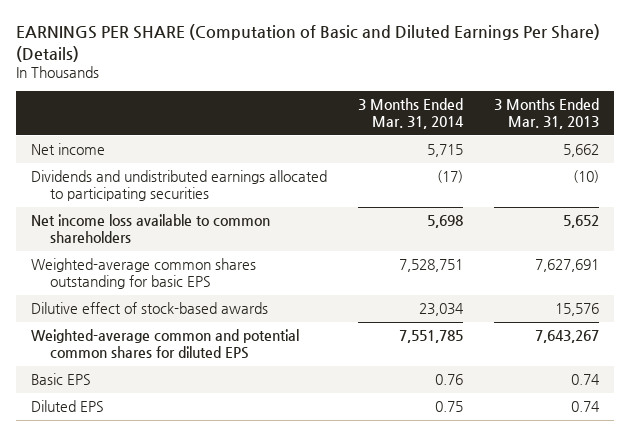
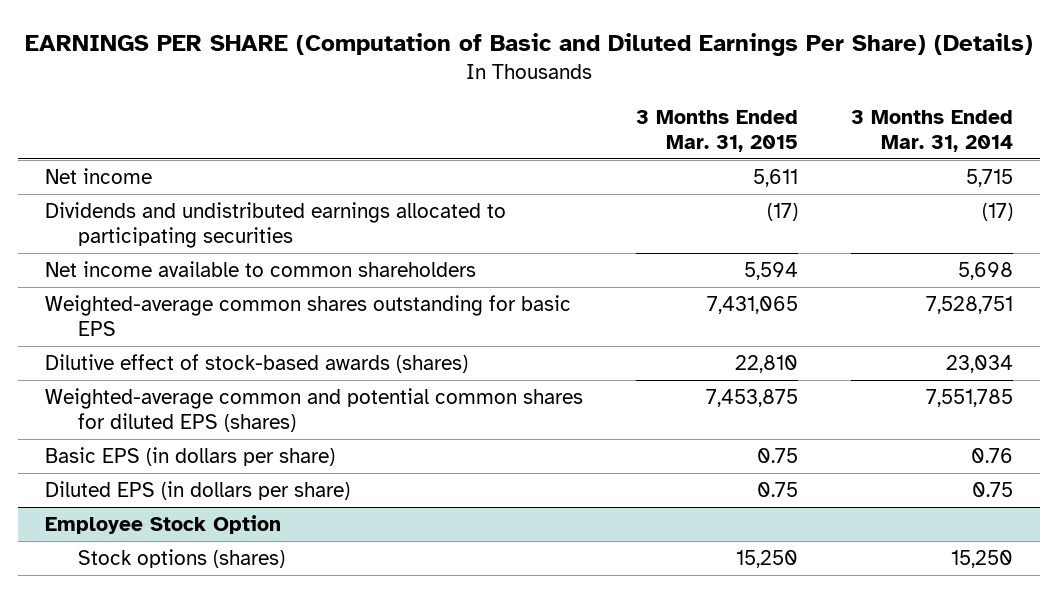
[493,98,599,130] 3 Months Ended Mar. 31, 2013 -> none
none -> [635,109,798,152] 3 Months Ended Mar. 31, 2015
[31,214,271,244] Net income loss available to common shareholders -> [44,260,476,277] Net income available to common shareholders
[31,302,269,315] Dilutive effect of stock-based awards -> [44,353,468,373] Dilutive effect of stock-based awards (shares)
[31,329,300,360] Weighted-average common and potential common shares for diluted EPS -> [44,387,583,433] Weighted-average common and potential common shares for diluted EPS (shares)
[31,373,92,386] Basic EPS -> [44,446,335,466] Basic EPS (in dollars per share)
[31,400,105,413] Diluted EPS -> [44,480,350,500] Diluted EPS (in dollars per share)
none -> [44,514,281,534] Employee Stock Option
none -> [77,548,285,568] Stock options (shares)

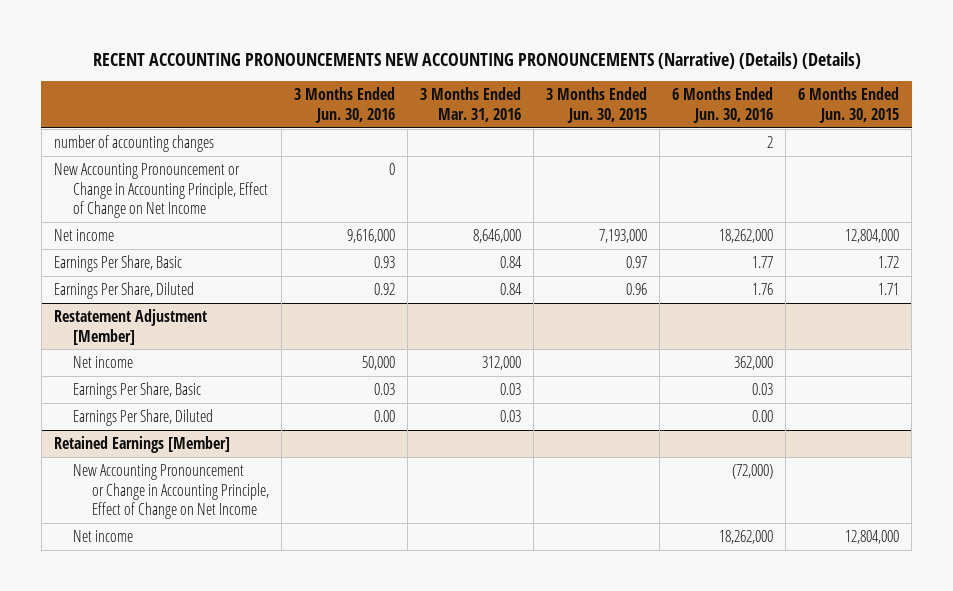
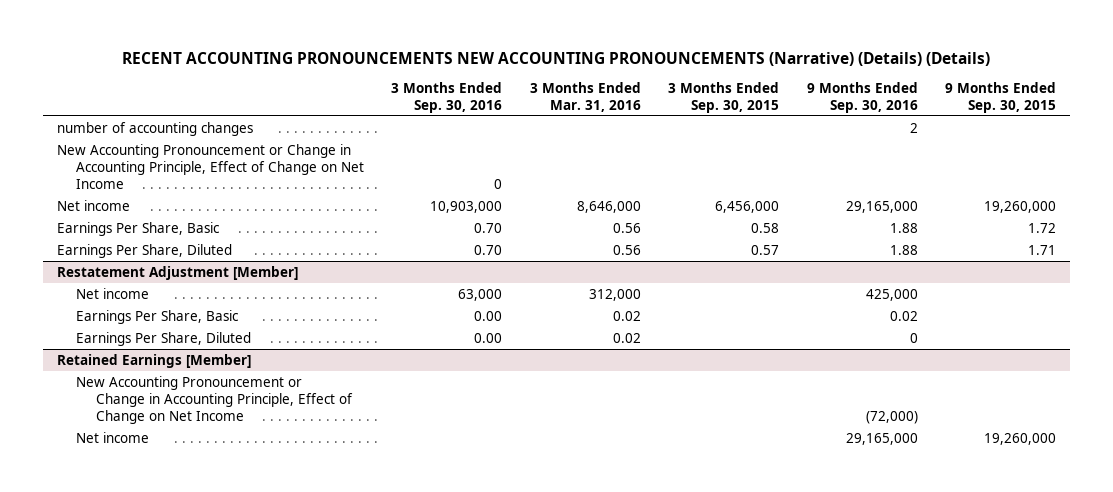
[294,87,396,123] 3 Months Ended Jun. 30, 2016 -> none
[546,87,648,123] 3 Months Ended Jun. 30, 2015 -> none
[672,87,774,123] 6 Months Ended Jun. 30, 2016 -> none
[798,87,900,123] 6 Months Ended Jun. 30, 2015 -> none
none -> [391,81,503,113] 3 Months Ended Sep. 30, 2016
none -> [668,81,780,113] 3 Months Ended Sep. 30, 2015
none -> [806,81,918,113] 9 Months Ended Sep. 30, 2016
none -> [944,81,1056,113] 9 Months Ended Sep. 30, 2015
[500,256,523,269] 0.84 -> [612,222,641,233] 0.56
[500,283,523,296] 0.84 -> [612,244,641,255] 0.56
[500,383,522,396] 0.03 -> [612,310,641,321] 0.02
[500,410,522,423] 0.03 -> [612,332,641,343] 0.02

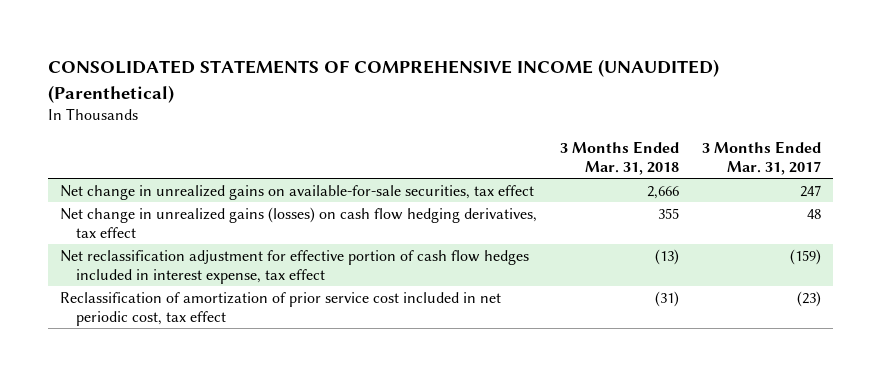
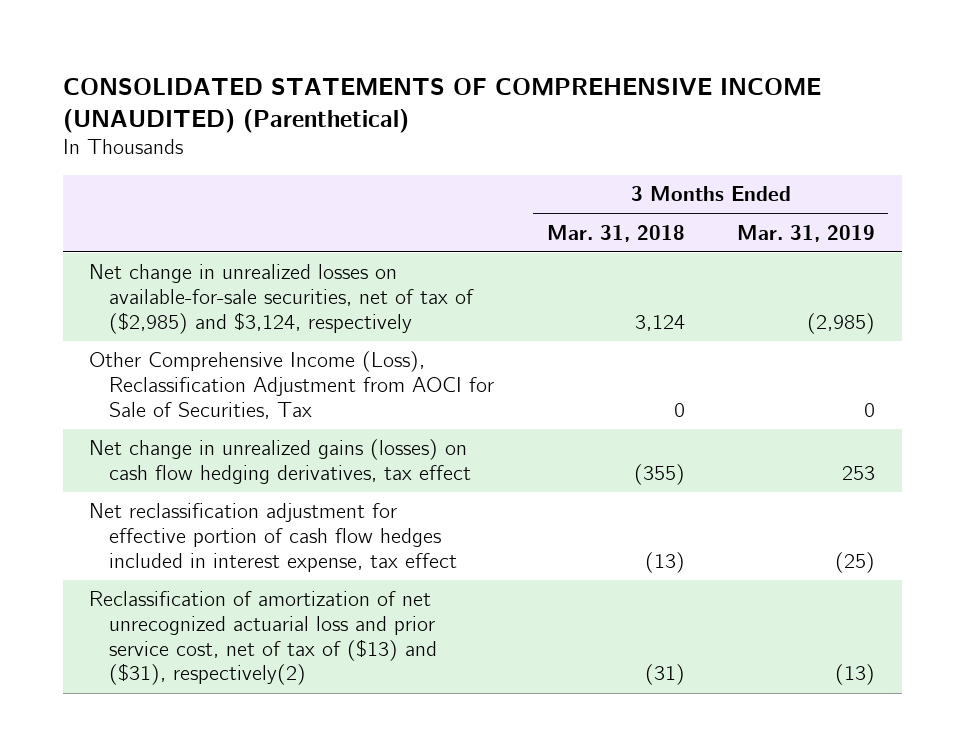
[702,141,822,176] 3 Months Ended Mar. 31, 2017 -> none
none -> [737,224,876,242] Mar. 31, 2019
[60,184,535,200] Net change in unrealized gains on available-for-sale securities, tax effect -> [89,264,474,334] Net change in unrealized losses on available-for-sale securities, net of tax of ($2,985) and $3,124, respectively
[647,185,680,199] 2,666 -> [634,314,685,331] 3,124
none -> [89,351,494,419] Other Comprehensive Income (Loss), Reclassification Adjustment from AOCI for Sale of Securities, Tax
[658,207,680,219] 355 -> [633,464,685,486] (355)
[60,291,502,326] Reclassification of amortization of prior service cost included in net periodic cost, tax effect -> [89,591,437,686] Reclassification of amortization of net unrecognized actuarial loss and prior service cost, net of tax of ($13) and ($31), respectively(2)

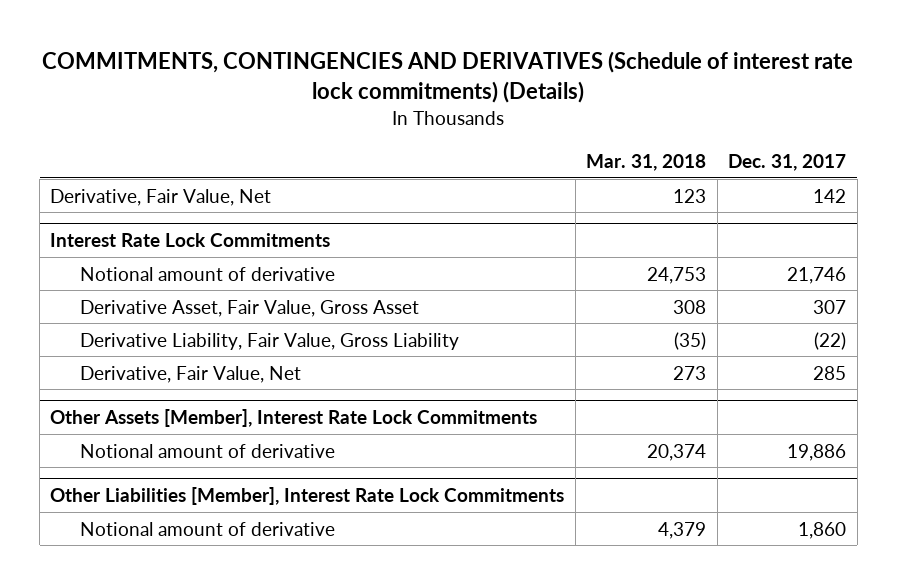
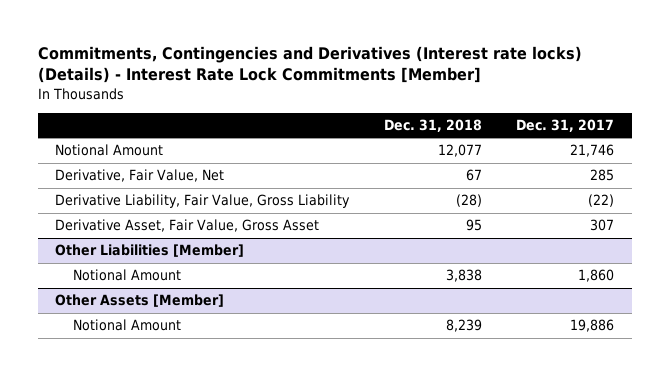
[42,51,854,104] COMMITMENTS, CONTINGENCIES AND DERIVATIVES (Schedule of interest rate lock commitments) (Details) -> [37,46,582,84] Commitments, Contingencies and Derivatives (Interest rate locks) (Details) - Interest Rate Lock Commitments [Member]
[586,154,707,172] Mar. 31, 2018 -> none
none -> [383,119,482,133] Dec. 31, 2018
[50,188,272,206] Derivative, Fair Value, Net -> none
[50,232,331,247] Interest Rate Lock Commitments -> none
[80,299,420,317] Derivative Asset, Fair Value, Gross Asset -> none
[80,332,460,350] Derivative Liability, Fair Value, Gross Liability -> none
[80,266,336,281] Notional amount of derivative -> [55,144,164,157] Notional Amount
[50,408,538,427] Other Assets [Member], Interest Rate Lock Commitments -> none
[50,486,565,505] Other Liabilities [Member], Interest Rate Lock Commitments -> none
none -> [55,194,351,209] Derivative Liability, Fair Value, Gross Liability
none -> [55,219,320,233] Derivative Asset, Fair Value, Gross Asset
none -> [55,244,245,258] Other Liabilities [Member]
[80,443,336,458] Notional amount of derivative -> [72,269,181,282] Notional Amount
[787,443,847,461] 19,886 -> [578,269,615,283] 1,860
none -> [55,294,225,308] Other Assets [Member]
[80,521,336,536] Notional amount of derivative -> [72,319,181,332] Notional Amount
[798,521,847,539] 1,860 -> [570,319,615,333] 19,886

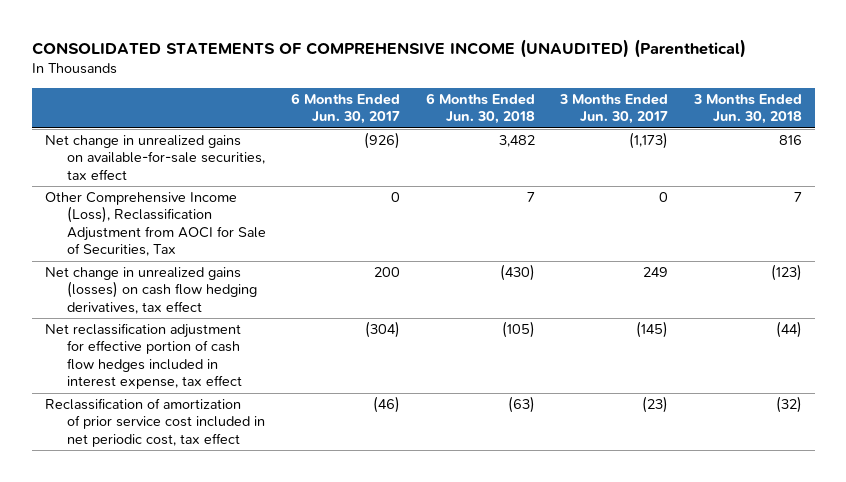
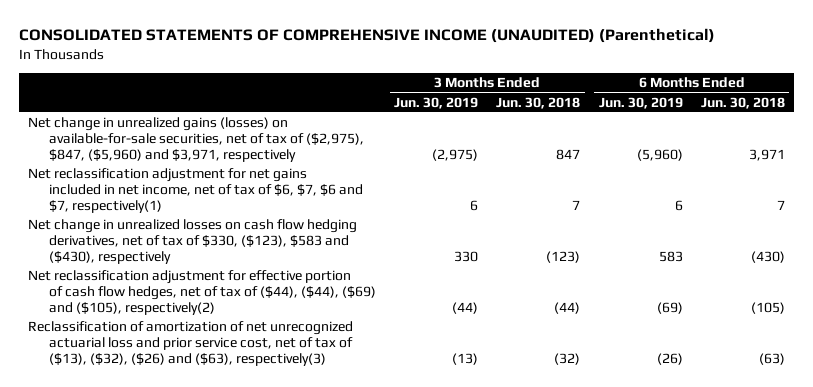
[291,92,401,125] 6 Months Ended Jun. 30, 2017 -> none
[559,93,669,125] 3 Months Ended Jun. 30, 2017 -> none
none -> [394,96,479,109] Jun. 30, 2019
none -> [598,96,683,109] Jun. 30, 2019
[44,135,265,180] Net change in unrealized gains on available-for-sale securities, tax effect -> [27,117,365,163] Net change in unrealized gains (losses) on available-for-sale securities, net of tax of ($2,975), $847, ($5,960) and $3,971, respectively
[498,135,535,148] 3,482 -> [748,149,785,162] 3,971
[778,135,802,146] 816 -> [556,149,581,161] 847
[44,192,266,257] Other Comprehensive Income (Loss), Reclassification Adjustment from AOCI for Sale of Securities, Tax -> [27,168,364,214] Net reclassification adjustment for net gains included in net income, net of tax of $6, $7, $6 and $7, respectively(1)
[44,267,257,314] Net change in unrealized gains (losses) on cash flow hedging derivatives, tax effect -> [27,219,357,265] Net change in unrealized losses on cash flow hedging derivatives, net of tax of $330, ($123), $583 and ($430), respectively
[44,323,242,390] Net reclassification adjustment for effective portion of cash flow hedges included in interest expense, tax effect -> [27,270,377,316] Net reclassification adjustment for effective portion of cash flow hedges, net of tax of ($44), ($44), ($69) and ($105), respectively(2)
[44,398,265,447] Reclassification of amortization of prior service cost included in net periodic cost, tax effect -> [27,321,354,367] Reclassification of amortization of net unrecognized actuarial loss and prior service cost, net of tax of ($13), ($32), ($26) and ($63), respectively(3)

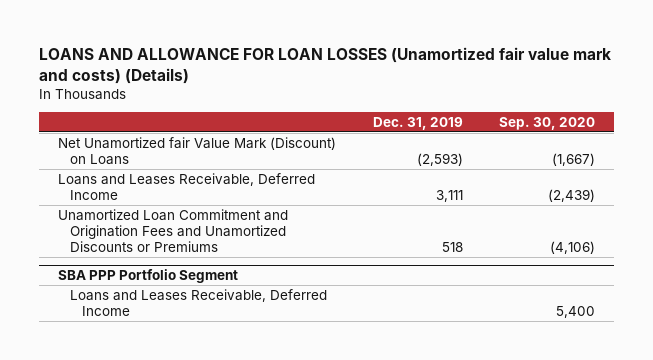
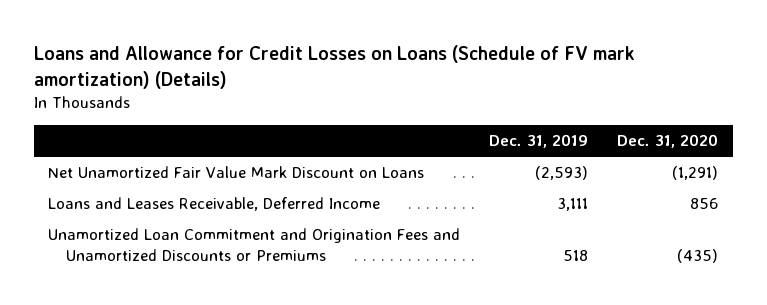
[39,46,612,84] LOANS AND ALLOWANCE FOR LOAN LOSSES (Unamortized fair value mark and costs) (Details) -> [34,44,636,89] Loans and Allowance for Credit Losses on Loans (Schedule of FV mark amortization) (Details)
[499,116,596,130] Sep. 30, 2020 -> none
none -> [617,134,719,149] Dec. 31, 2020
[57,136,336,165] Net Unamortized fair Value Mark (Discount) on Loans -> [48,166,425,179] Net Unamortized Fair Value Mark Discount on Loans
[57,268,238,283] SBA PPP Portfolio Segment -> none
[69,288,327,316] Loans and Leases Receivable, Deferred Income -> none

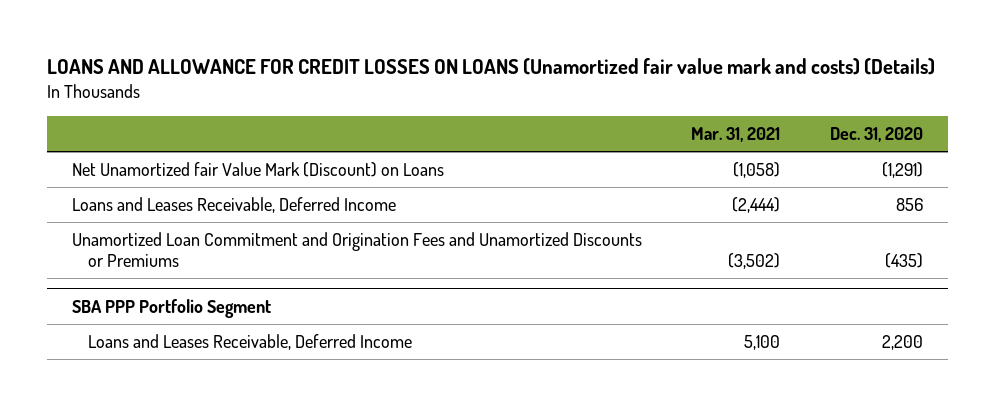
[34,44,636,89] Loans and Allowance for Credit Losses on Loans (Schedule of FV mark amortization) (Details) -> [46,58,935,76] LOANS AND ALLOWANCE FOR CREDIT LOSSES ON LOANS (Unamortized fair value mark and costs) (Details)
[489,134,589,149] Dec. 31, 2019 -> none
none -> [691,127,781,143] Mar. 31, 2021
[48,166,425,179] Net Unamortized Fair Value Mark Discount on Loans -> [71,161,444,177] Net Unamortized fair Value Mark (Discount) on Loans
none -> [71,298,271,318] SBA PPP Portfolio Segment
none -> [88,333,413,350] Loans and Leases Receivable, Deferred Income

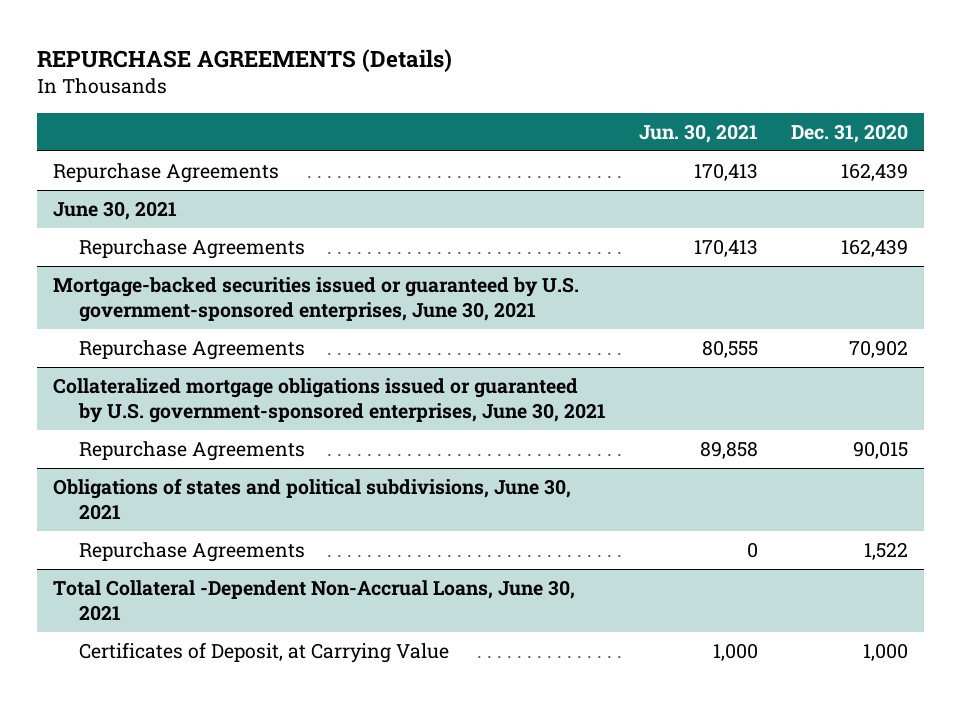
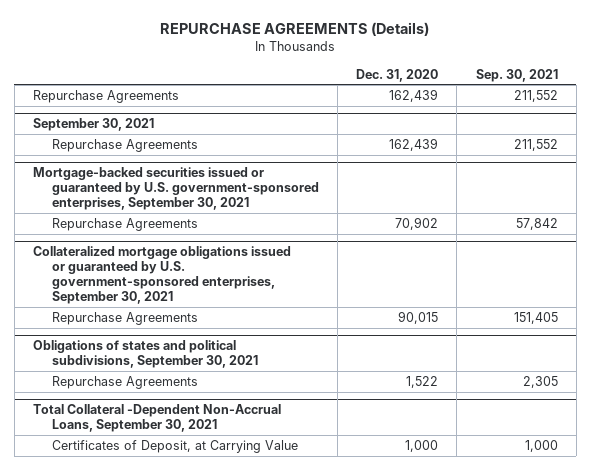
[638,123,758,143] Jun. 30, 2021 -> none
none -> [475,68,558,82] Sep. 30, 2021
[53,201,178,221] June 30, 2021 -> [32,118,154,132] September 30, 2021
[53,277,580,322] Mortgage-backed securities issued or guaranteed by U.S. government-sponsored enterprises, June 30, 2021 -> [32,167,319,211] Mortgage-backed securities issued or guaranteed by U.S. government-sponsored enterprises, September 30, 2021
[53,378,606,423] Collateralized mortgage obligations issued or guaranteed by U.S. government-sponsored enterprises, June 30, 2021 -> [32,246,291,305] Collateralized mortgage obligations issued or guaranteed by U.S. government-sponsored enterprises, September 30, 2021
[53,478,572,520] Obligations of states and political subdivisions, June 30, 2021 -> [32,340,258,369] Obligations of states and political subdivisions, September 30, 2021
[53,580,576,621] Total Collateral -Dependent Non-Accrual Loans, June 30, 2021 -> [32,404,281,433] Total Collateral -Dependent Non-Accrual Loans, September 30, 2021

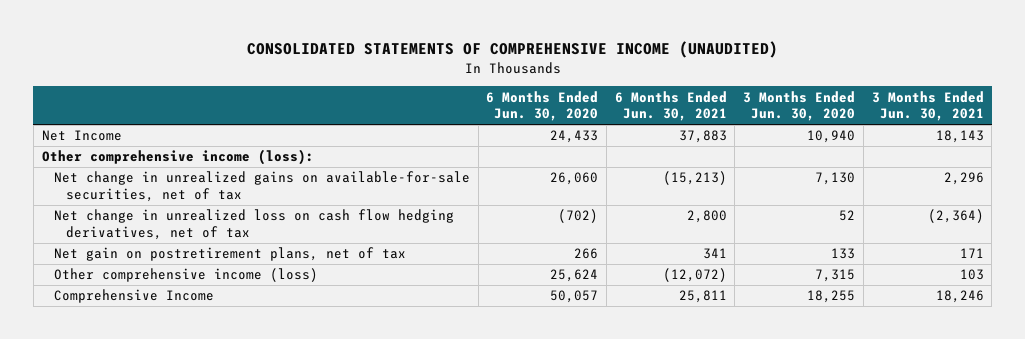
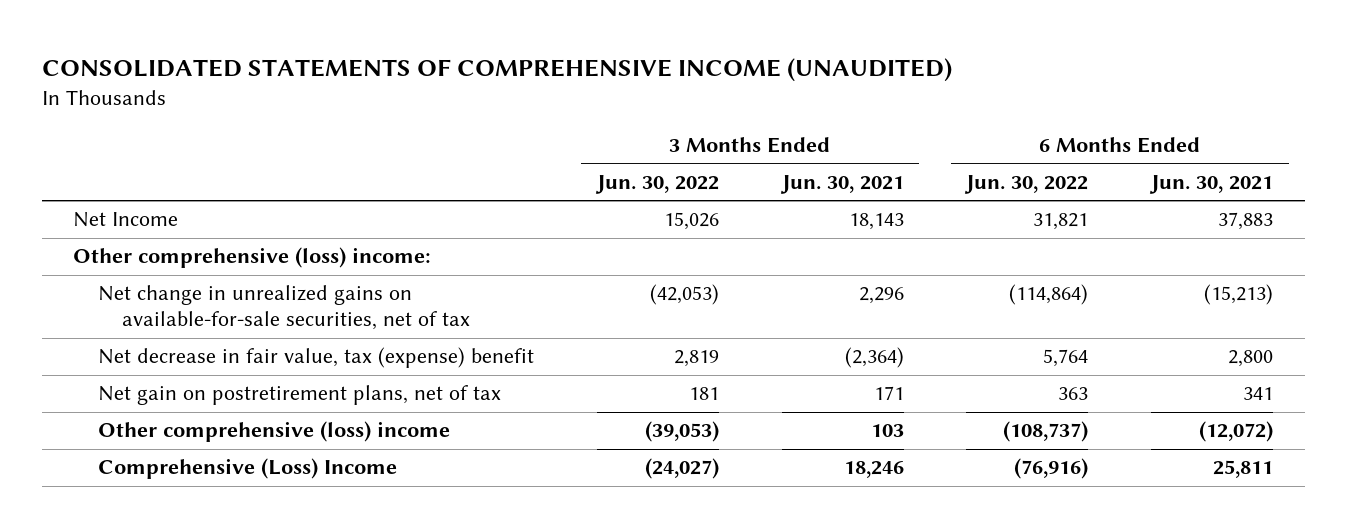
[486,90,599,122] 6 Months Ended Jun. 30, 2020 -> none
[743,90,856,122] 3 Months Ended Jun. 30, 2020 -> none
none -> [594,175,719,195] Jun. 30, 2022
none -> [964,175,1089,195] Jun. 30, 2022
[41,149,314,166] Other comprehensive income (loss): -> [73,247,432,269] Other comprehensive (loss) income:
[53,209,454,240] Net change in unrealized loss on cash flow hedging derivatives, net of tax -> [97,347,534,369] Net decrease in fair value, tax (expense) benefit
[53,268,318,283] Other comprehensive income (loss) -> [97,421,450,443] Other comprehensive (loss) income
[53,289,214,304] Comprehensive Income -> [97,458,397,480] Comprehensive (Loss) Income

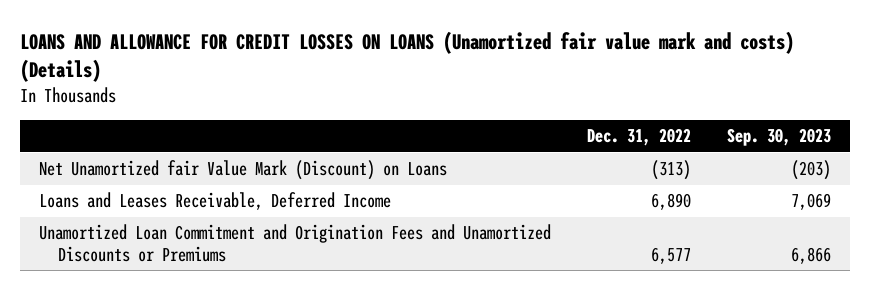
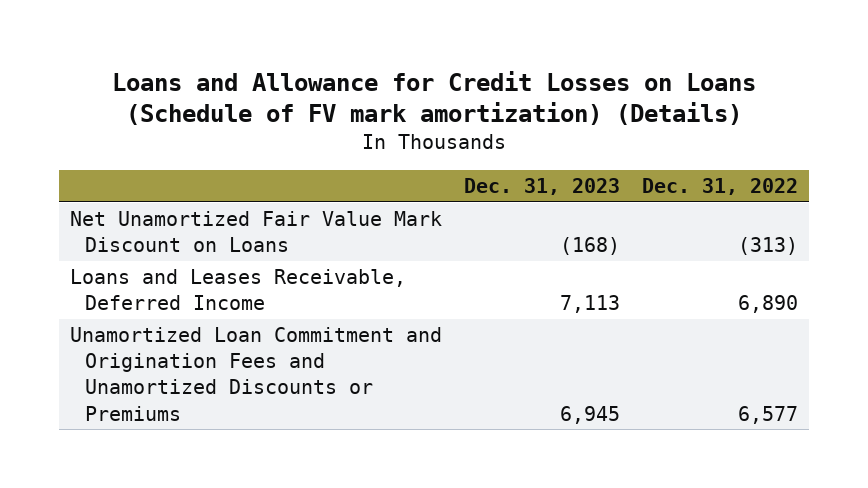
[20,30,795,83] LOANS AND ALLOWANCE FOR CREDIT LOSSES ON LOANS (Unamortized fair value mark and costs) (Details) -> [112,70,757,126] Loans and Allowance for Credit Losses on Loans (Schedule of FV mark amortization) (Details)
[727,128,832,147] Sep. 30, 2023 -> none
none -> [464,178,621,196] Dec. 31, 2023
[38,160,447,181] Net Unamortized fair Value Mark (Discount) on Loans -> [70,211,443,253] Net Unamortized Fair Value Mark Discount on Loans

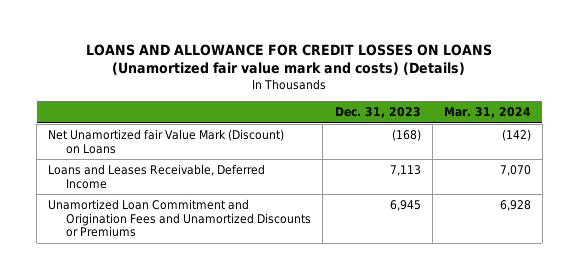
[112,70,757,126] Loans and Allowance for Credit Losses on Loans (Schedule of FV mark amortization) (Details) -> [86,43,493,76] LOANS AND ALLOWANCE FOR CREDIT LOSSES ON LOANS (Unamortized fair value mark and costs) (Details)
[642,178,799,196] Dec. 31, 2022 -> none
none -> [443,107,531,119] Mar. 31, 2024
[70,211,443,253] Net Unamortized Fair Value Mark Discount on Loans -> [48,129,285,154] Net Unamortized fair Value Mark (Discount) on Loans

